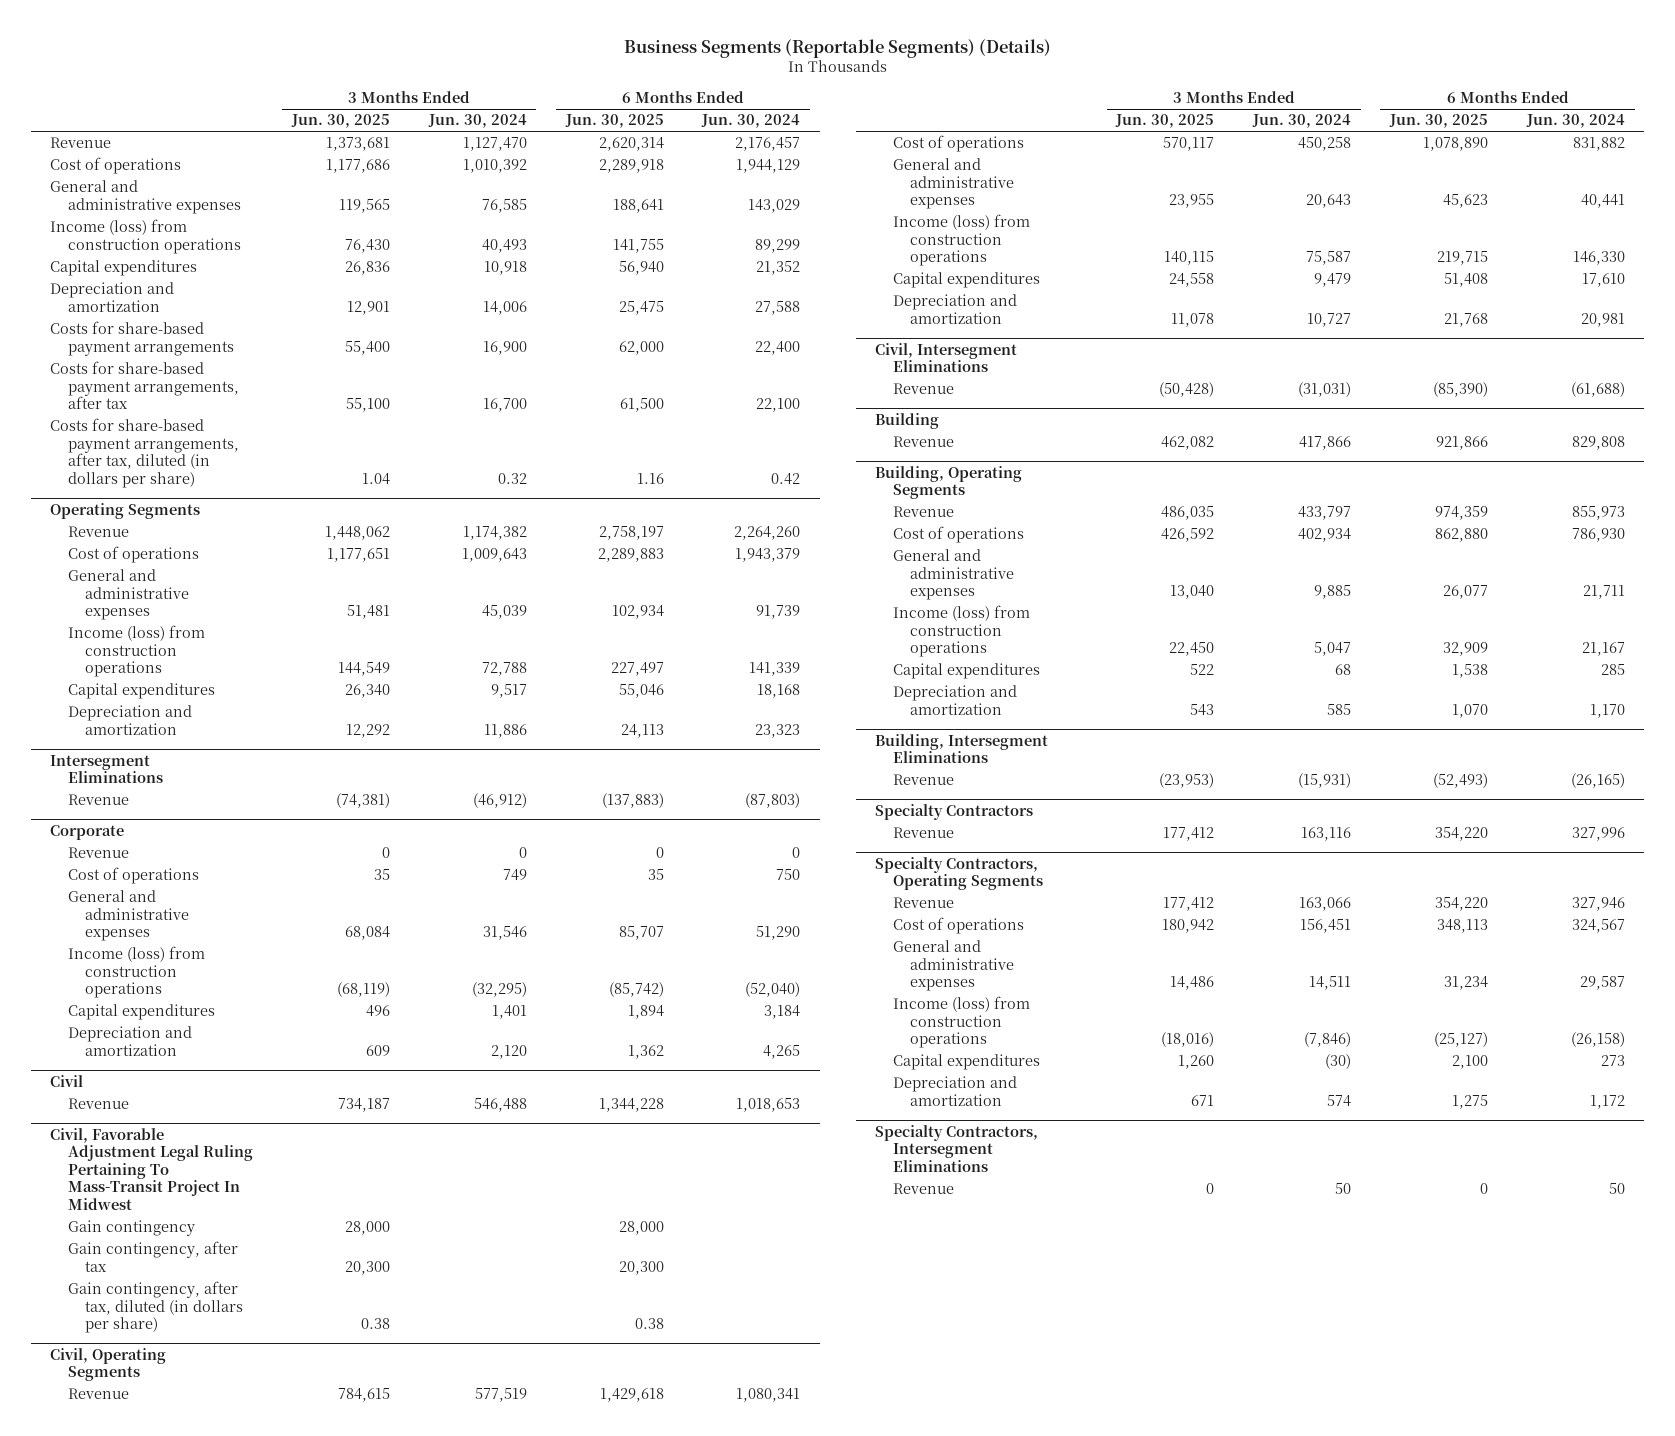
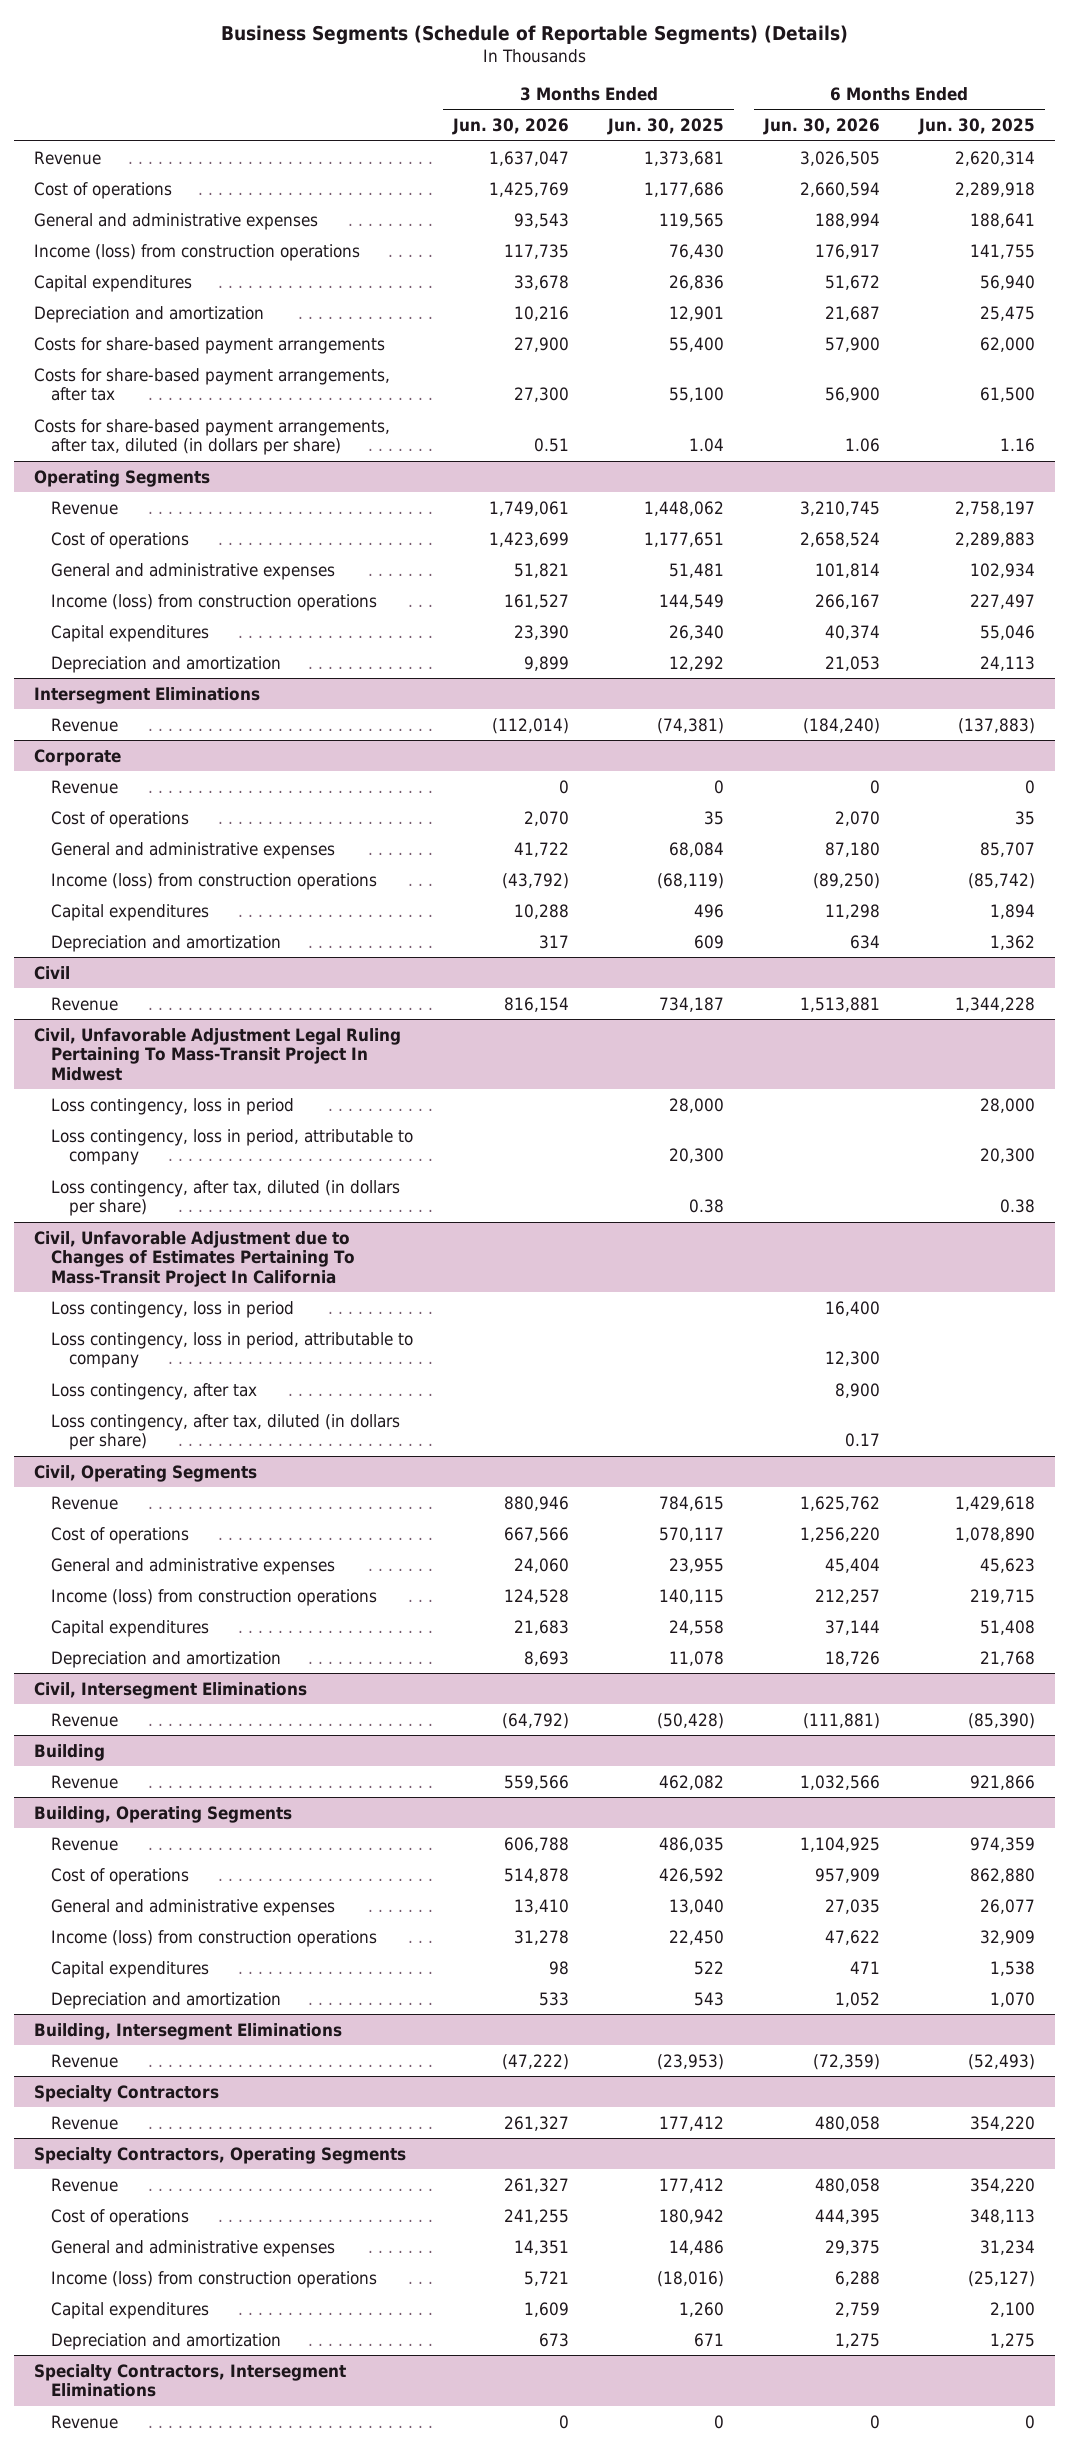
[623,39,1051,59] Business Segments (Reportable Segments) (Details) -> [220,24,848,45] Business Segments (Schedule of Reportable Segments) (Details)
[427,114,527,129] Jun. 30, 2024 -> none
[701,114,801,129] Jun. 30, 2024 -> none
none -> [451,118,569,136] Jun. 30, 2026
none -> [762,118,880,136] Jun. 30, 2026
[50,1128,253,1210] Civil, Favorable Adjustment Legal Ruling Pertaining To Mass-Transit Project In Midwest -> [33,1027,401,1081] Civil, Unfavorable Adjustment Legal Ruling Pertaining To Mass-Transit Project In Midwest
[67,1220,195,1237] Gain contingency -> [51,1097,295,1115] Loss contingency, loss in period
[67,1241,238,1272] Gain contingency, after tax -> [51,1128,414,1166] Loss contingency, loss in period, attributable to company
[67,1281,244,1334] Gain contingency, after tax, diluted (in dollars per share) -> [51,1179,401,1217] Loss contingency, after tax, diluted (in dollars per share)
none -> [33,1230,356,1287] Civil, Unfavorable Adjustment due to Changes of Estimates Pertaining To Mass-Transit Project In California
none -> [51,1300,295,1318] Loss contingency, loss in period
none -> [51,1331,414,1369] Loss contingency, loss in period, attributable to company
none -> [51,1382,258,1400] Loss contingency, after tax
none -> [51,1413,401,1451] Loss contingency, after tax, diluted (in dollars per share)

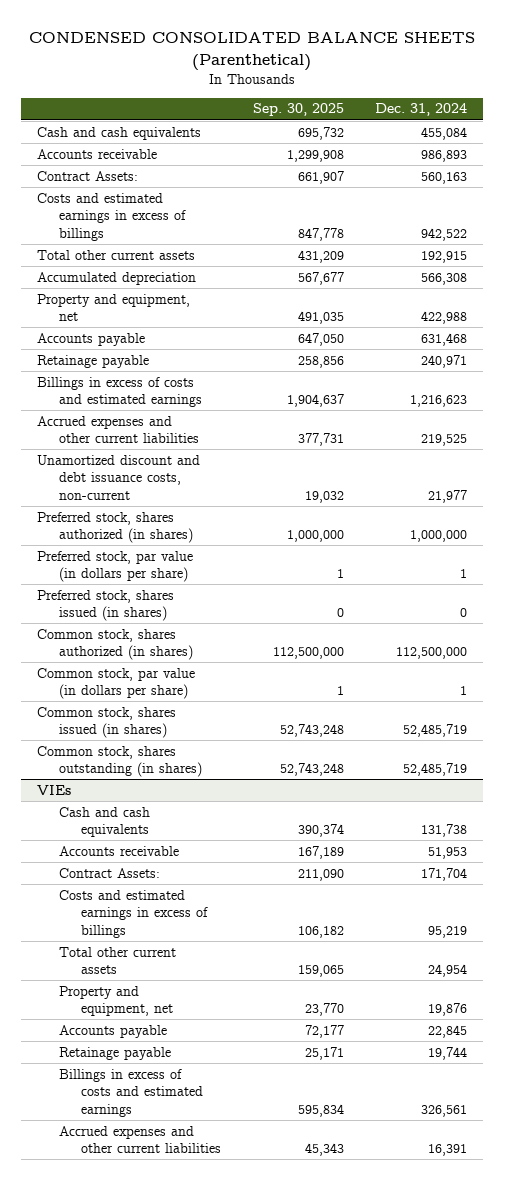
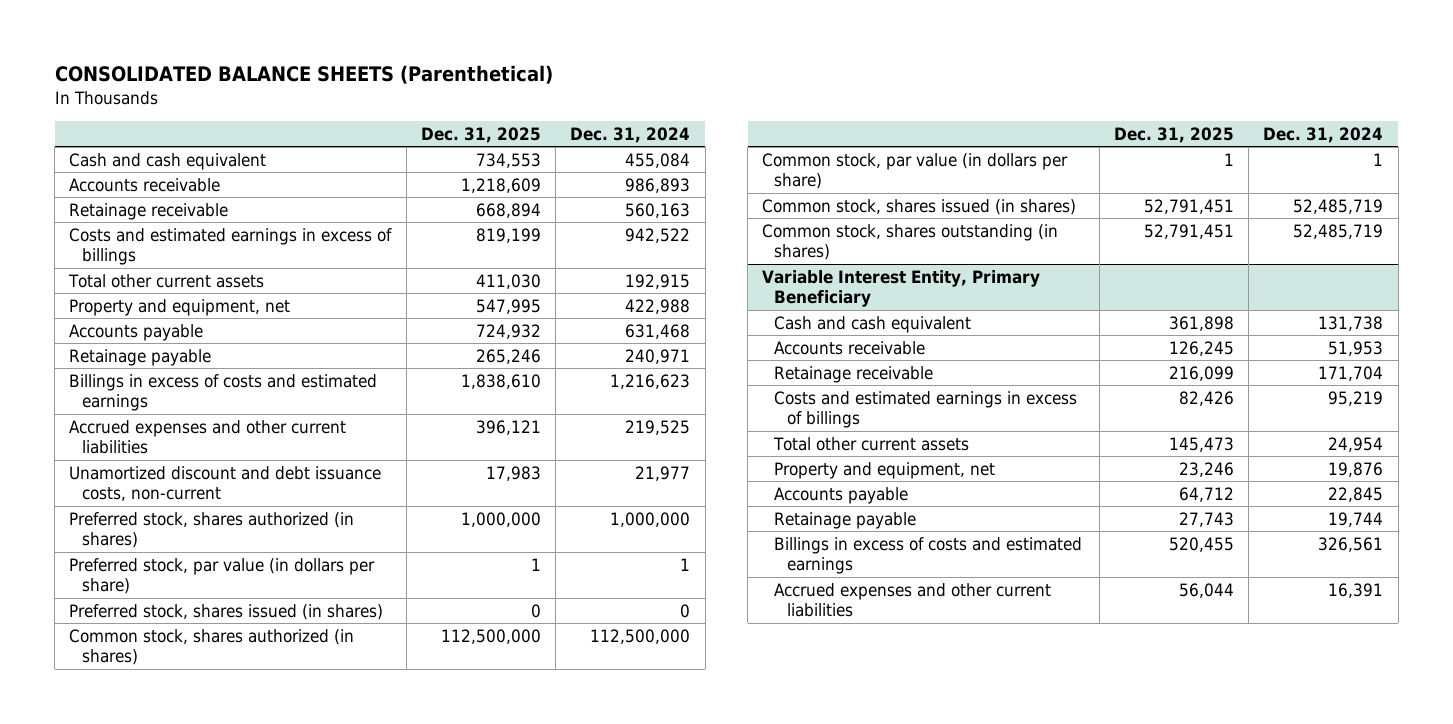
[29,32,476,71] CONDENSED CONSOLIDATED BALANCE SHEETS (Parenthetical) -> [54,64,553,84] CONSOLIDATED BALANCE SHEETS (Parenthetical)
[252,103,344,117] Sep. 30, 2025 -> none
none -> [420,126,541,143] Dec. 31, 2025
[37,126,202,140] Cash and cash equivalents -> [69,152,267,170] Cash and cash equivalent
[37,170,139,181] Contract Assets: -> [69,202,229,220] Retainage receivable
[37,271,197,285] Accumulated depreciation -> none
[37,784,72,795] VIEs -> [762,269,1041,308] Variable Interest Entity, Primary Beneficiary
[59,806,151,838] Cash and cash equivalents -> [774,315,972,333] Cash and cash equivalent
[59,867,161,878] Contract Assets: -> [774,365,934,383] Retainage receivable

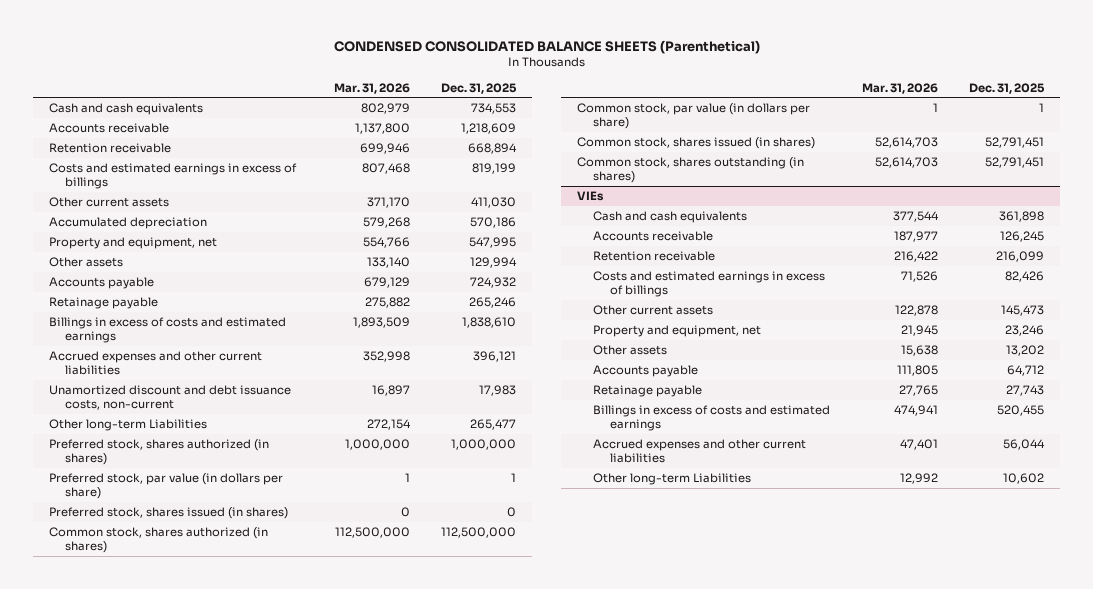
[54,64,553,84] CONSOLIDATED BALANCE SHEETS (Parenthetical) -> [333,39,760,54] CONDENSED CONSOLIDATED BALANCE SHEETS (Parenthetical)
[570,126,691,143] Dec. 31, 2024 -> none
none -> [333,82,410,94] Mar. 31, 2026
[69,152,267,170] Cash and cash equivalent -> [48,102,203,115] Cash and cash equivalents
[69,202,229,220] Retainage receivable -> [48,142,171,153] Retention receivable
[68,273,265,288] Total other current assets -> [48,196,169,207] Other current assets
none -> [48,216,207,229] Accumulated depreciation
none -> [48,256,123,267] Other assets
none -> [48,418,207,431] Other long-term Liabilities
[762,269,1041,308] Variable Interest Entity, Primary Beneficiary -> [576,190,604,201] VIEs
[774,315,972,333] Cash and cash equivalent -> [593,210,748,223] Cash and cash equivalents
[774,365,934,383] Retainage receivable -> [593,250,716,261] Retention receivable
[773,436,970,451] Total other current assets -> [593,304,714,315] Other current assets
none -> [593,344,668,355] Other assets
none -> [593,472,752,485] Other long-term Liabilities

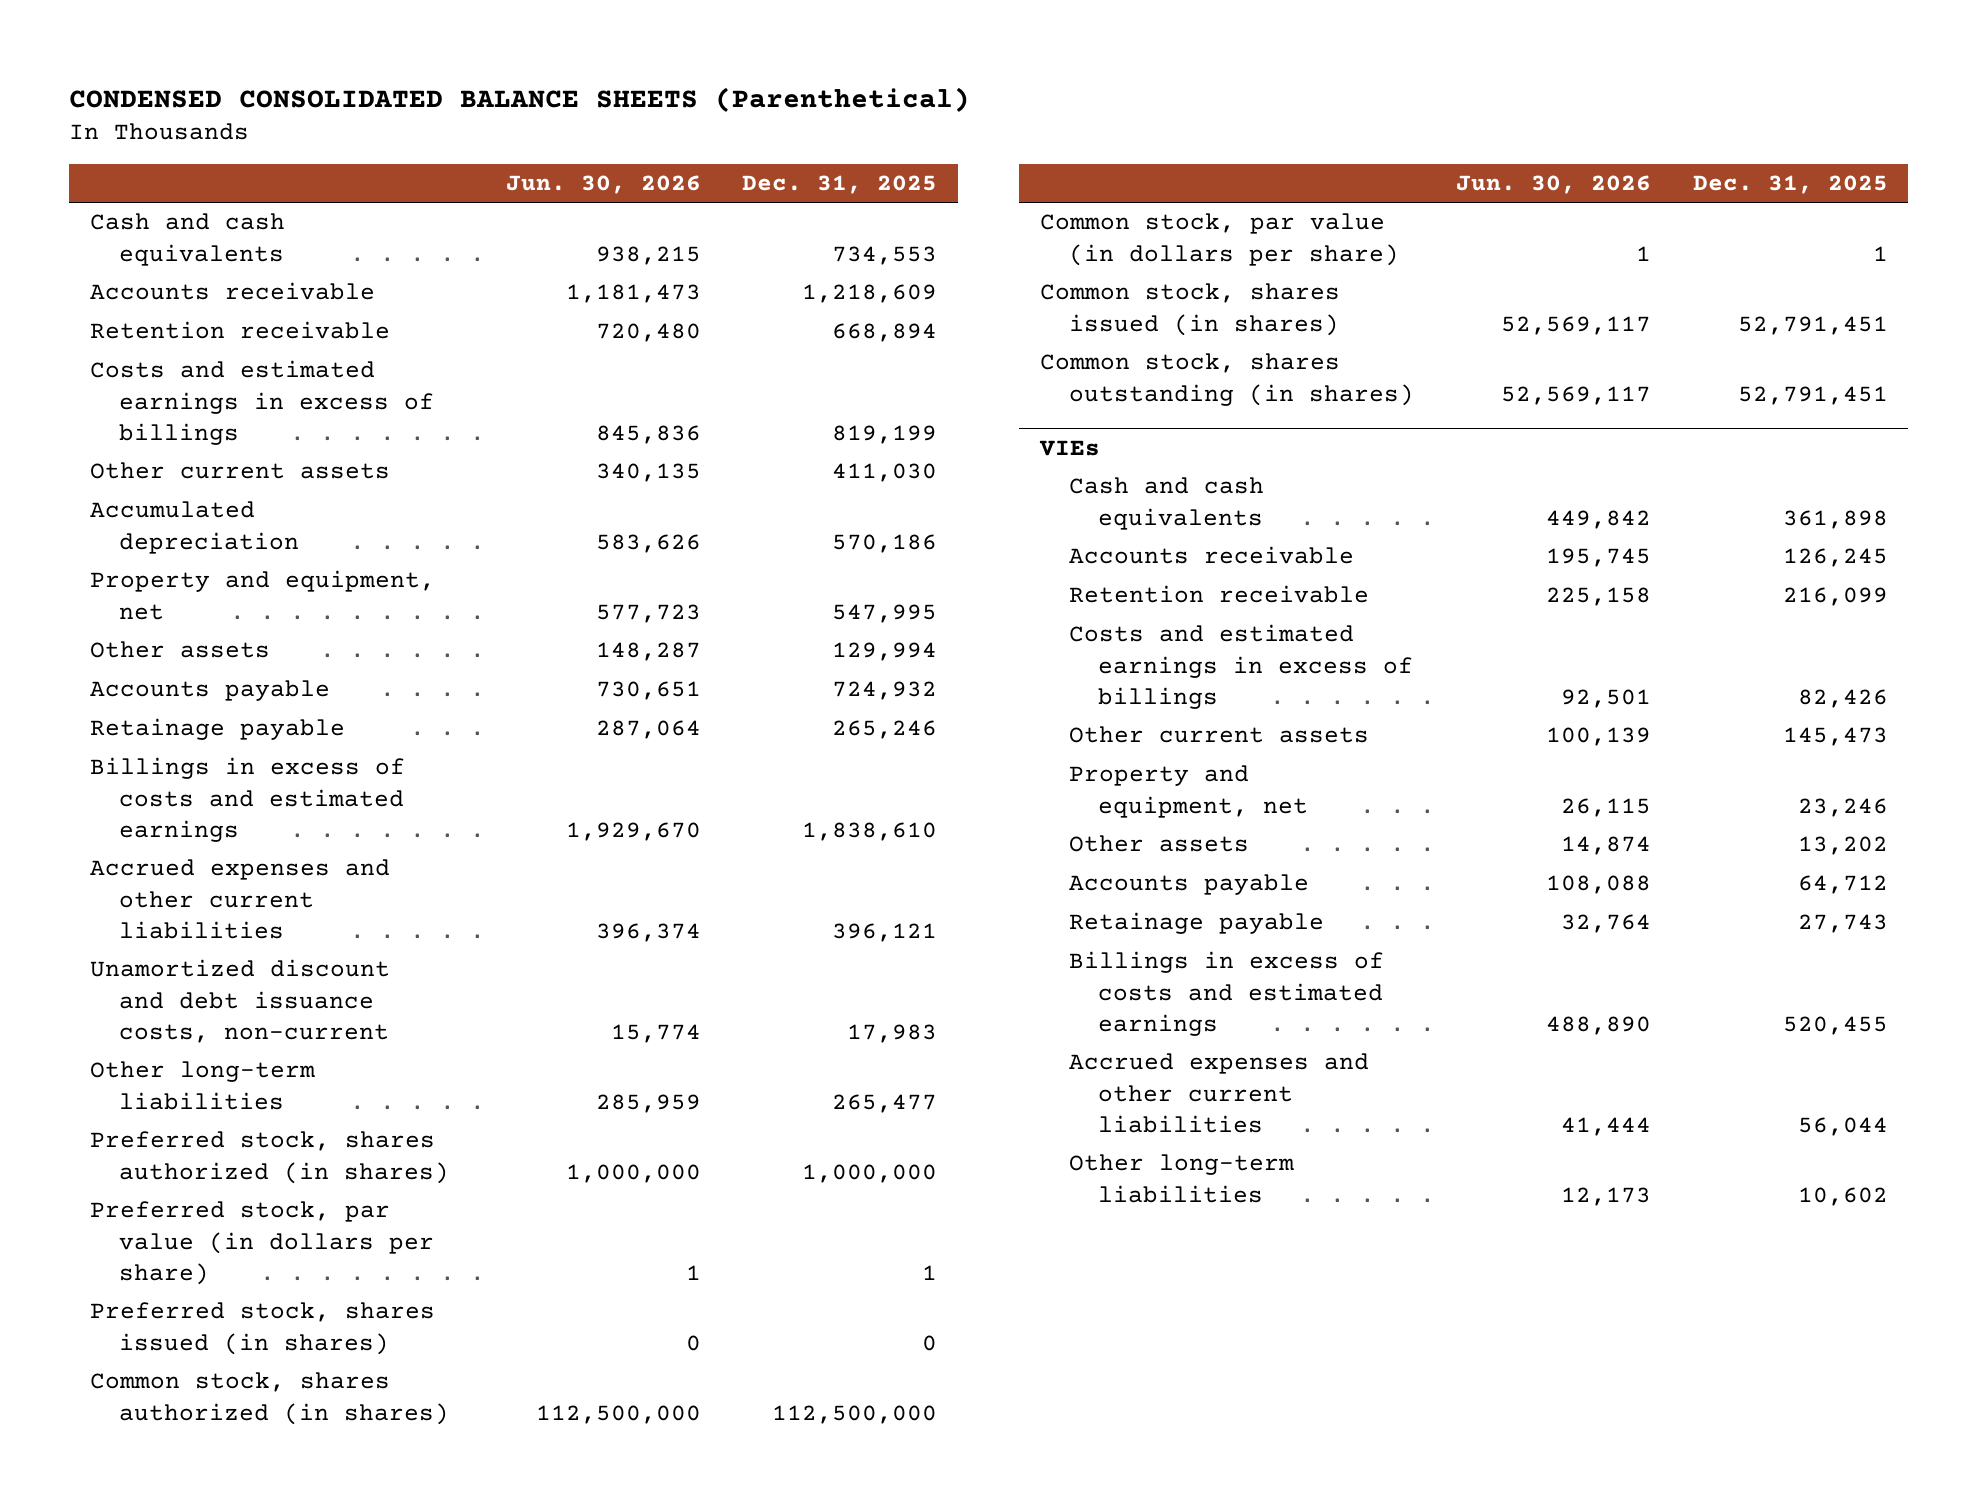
[333,82,410,94] Mar. 31, 2026 -> none
none -> [505,175,701,195] Jun. 30, 2026
[48,418,207,431] Other long-term Liabilities -> [89,1061,315,1110] Other long-term liabilities
[593,472,752,485] Other long-term Liabilities -> [1069,1154,1295,1203] Other long-term liabilities

